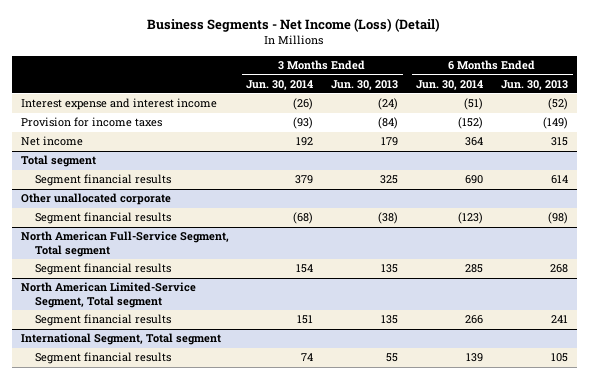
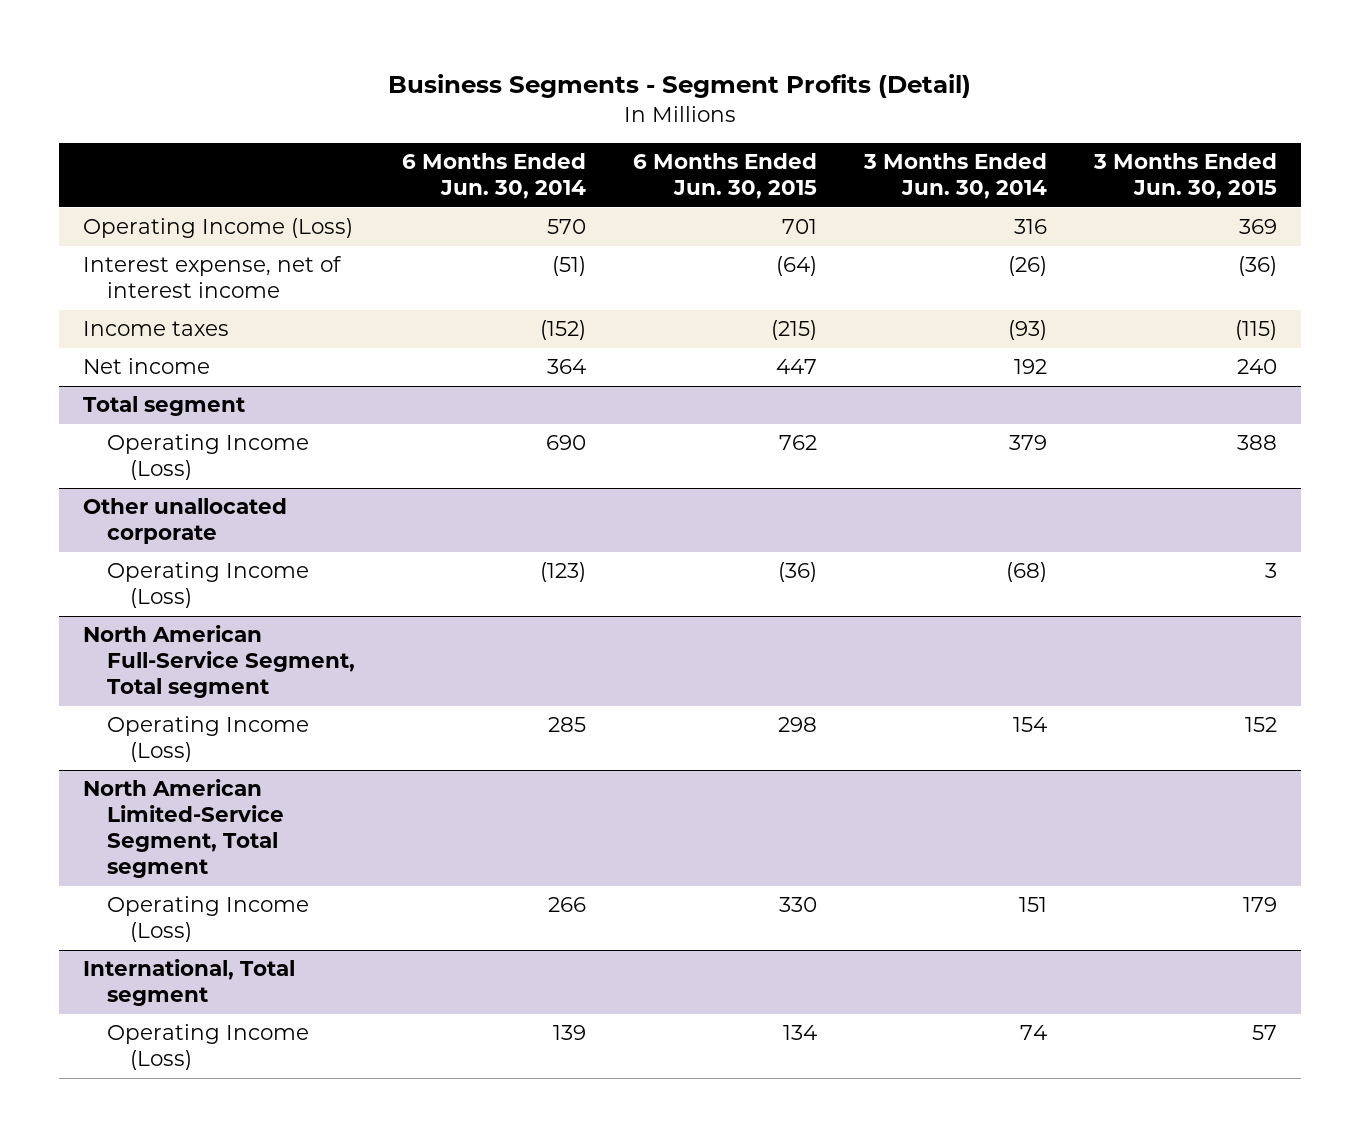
[147,18,441,33] Business Segments - Net Income (Loss) (Detail) -> [388,73,972,98] Business Segments - Segment Profits (Detail)
[331,79,399,90] Jun. 30, 2013 -> none
[501,79,569,90] Jun. 30, 2013 -> none
none -> [633,153,818,200] 6 Months Ended Jun. 30, 2015
none -> [1093,153,1278,200] 3 Months Ended Jun. 30, 2015
none -> [83,218,354,239] Operating Income (Loss)
[20,98,217,111] Interest expense and interest income -> [83,256,343,299] Interest expense, net of interest income
[20,117,162,128] Provision for income taxes -> [83,321,230,337] Income taxes
[35,174,172,187] Segment financial results -> [106,434,309,481] Operating Income (Loss)
[35,212,172,225] Segment financial results -> [106,562,309,609] Operating Income (Loss)
[35,263,172,276] Segment financial results -> [106,716,309,763] Operating Income (Loss)
[35,314,172,327] Segment financial results -> [106,896,309,943] Operating Income (Loss)
[20,333,221,346] International Segment, Total segment -> [83,959,296,1007] International, Total segment
[35,352,172,365] Segment financial results -> [106,1024,309,1071] Operating Income (Loss)

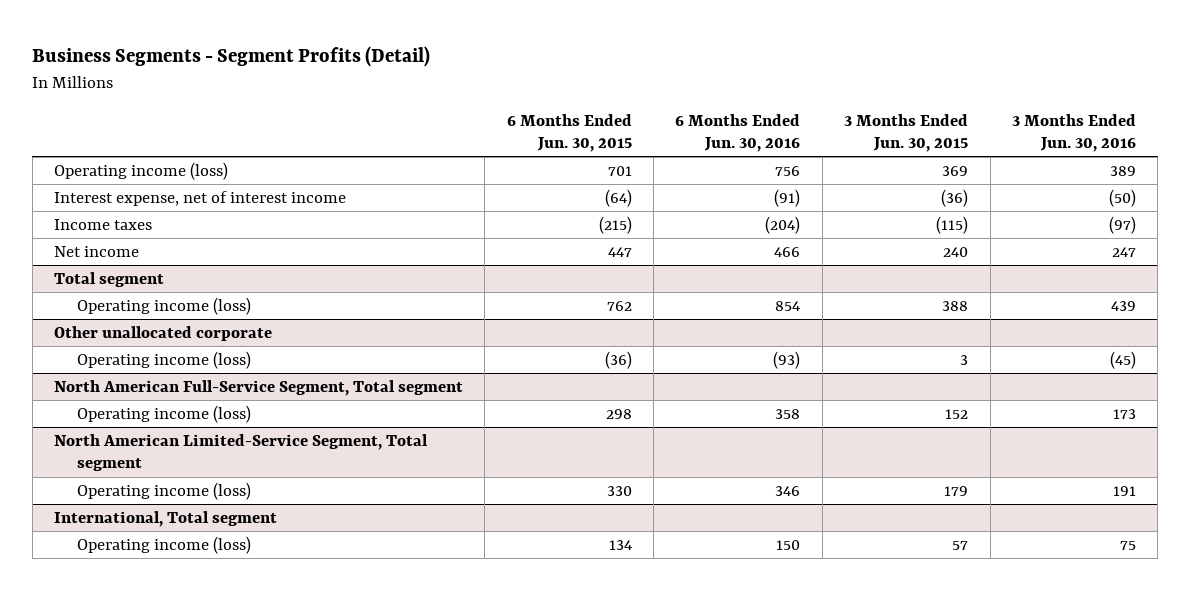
[401,153,586,200] 6 Months Ended Jun. 30, 2014 -> none
[863,153,1048,200] 3 Months Ended Jun. 30, 2014 -> none
none -> [675,113,801,153] 6 Months Ended Jun. 30, 2016
none -> [1011,113,1136,153] 3 Months Ended Jun. 30, 2016
[83,218,354,239] Operating Income (Loss) -> [53,162,228,181] Operating income (loss)
[106,434,309,481] Operating Income (Loss) -> [76,297,251,316] Operating income (loss)
[106,562,309,609] Operating Income (Loss) -> [76,351,251,370] Operating income (loss)
[106,716,309,763] Operating Income (Loss) -> [76,405,251,424] Operating income (loss)
[106,896,309,943] Operating Income (Loss) -> [76,482,251,501] Operating income (loss)
[106,1024,309,1071] Operating Income (Loss) -> [76,536,251,555] Operating income (loss)

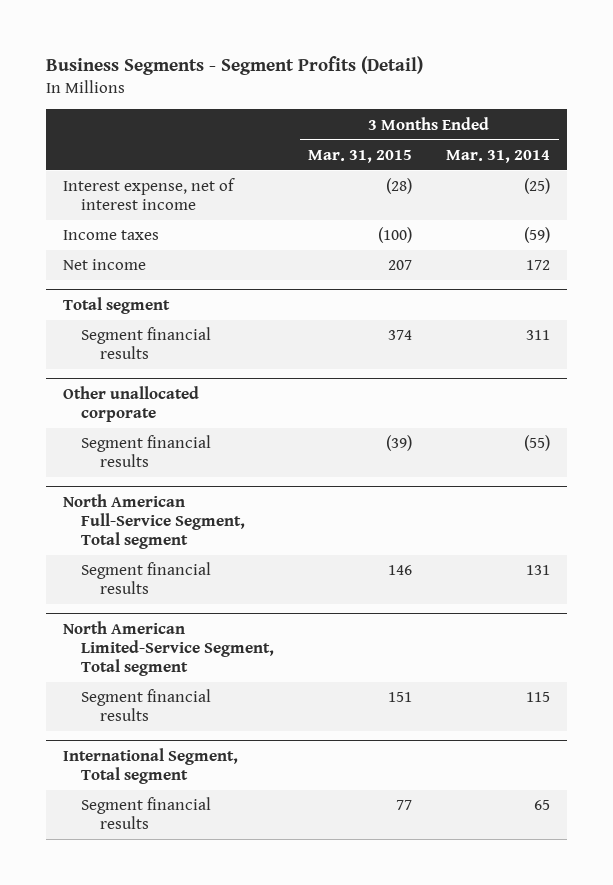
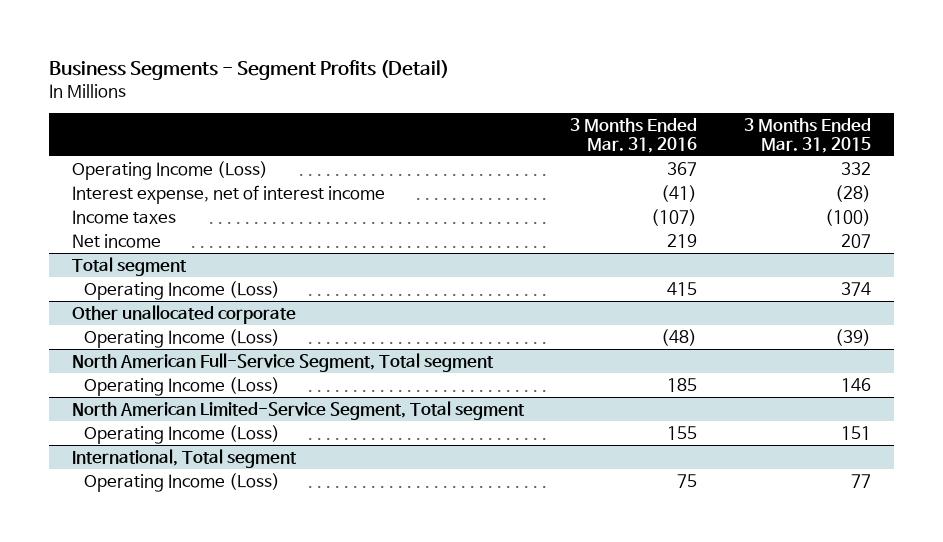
[446,149,551,163] Mar. 31, 2014 -> none
none -> [570,117,698,153] 3 Months Ended Mar. 31, 2016
none -> [72,160,269,180] Operating Income (Loss)
[81,327,212,360] Segment financial results -> [84,280,281,300] Operating Income (Loss)
[81,435,212,468] Segment financial results -> none
none -> [84,328,281,348] Operating Income (Loss)
[81,562,212,595] Segment financial results -> [84,376,281,396] Operating Income (Loss)
[81,797,212,830] Segment financial results -> none
[81,689,212,722] Segment financial results -> [84,424,281,444] Operating Income (Loss)
[62,747,238,785] International Segment, Total segment -> [72,448,298,468] International, Total segment
none -> [84,472,281,492] Operating Income (Loss)

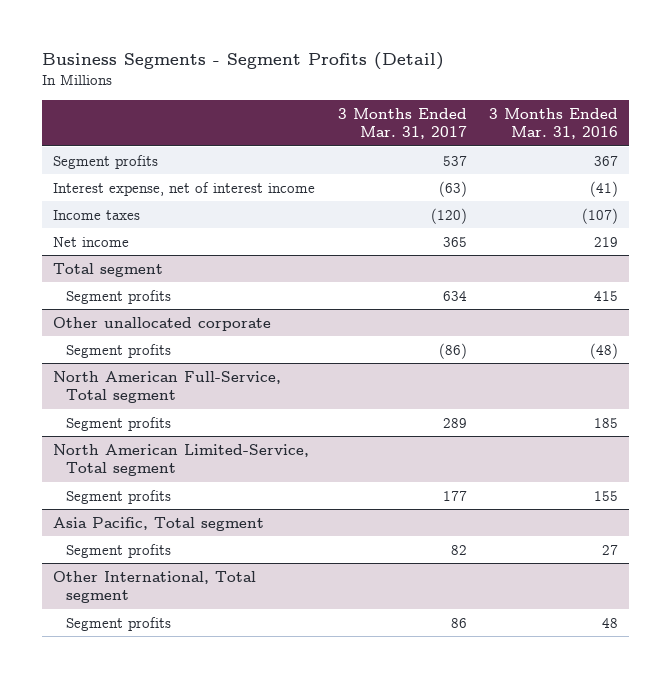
[743,117,871,153] 3 Months Ended Mar. 31, 2015 -> none
none -> [337,107,467,140] 3 Months Ended Mar. 31, 2017
[72,160,269,180] Operating Income (Loss) -> [53,154,159,169] Segment profits
[84,280,281,300] Operating Income (Loss) -> [65,289,171,304] Segment profits
[84,472,281,492] Operating Income (Loss) -> none
[84,328,281,348] Operating Income (Loss) -> [65,343,171,358] Segment profits
[72,352,495,372] North American Full-Service Segment, Total segment -> [53,370,282,404] North American Full-Service, Total segment
[84,376,281,396] Operating Income (Loss) -> [65,416,171,431] Segment profits
[72,400,526,420] North American Limited-Service Segment, Total segment -> [53,443,310,477] North American Limited-Service, Total segment
[84,424,281,444] Operating Income (Loss) -> [65,489,171,504] Segment profits
none -> [53,516,265,531] Asia Pacific, Total segment
none -> [65,543,171,558] Segment profits
[72,448,298,468] International, Total segment -> [53,570,257,604] Other International, Total segment
none -> [65,616,171,631] Segment profits

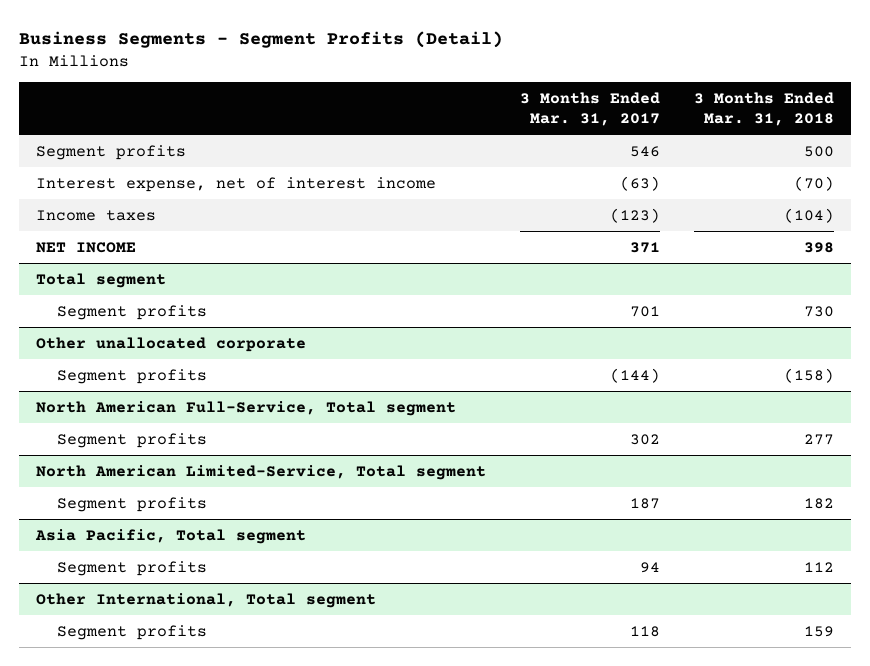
[488,107,618,140] 3 Months Ended Mar. 31, 2016 -> none
none -> [694,91,835,127] 3 Months Ended Mar. 31, 2018
[442,155,467,166] 537 -> [629,145,660,157] 546
[430,207,467,224] (120) -> [609,207,660,223] (123)
[53,236,130,247] Net income -> [35,241,136,253] NET INCOME
[442,236,467,247] 365 -> [629,241,660,253] 371
[442,290,467,301] 634 -> [629,305,660,317] 701
[438,342,467,359] (86) -> [609,367,660,383] (144)
[442,417,467,428] 289 -> [629,433,660,445] 302
[442,490,467,501] 177 -> [629,497,660,509] 187
[450,544,467,555] 82 -> [639,561,660,573] 94
[450,617,467,628] 86 -> [629,625,660,637] 118

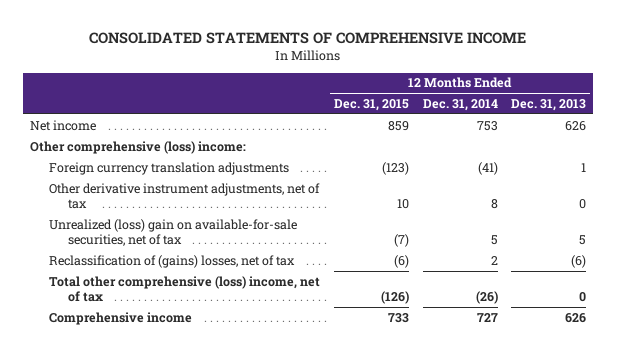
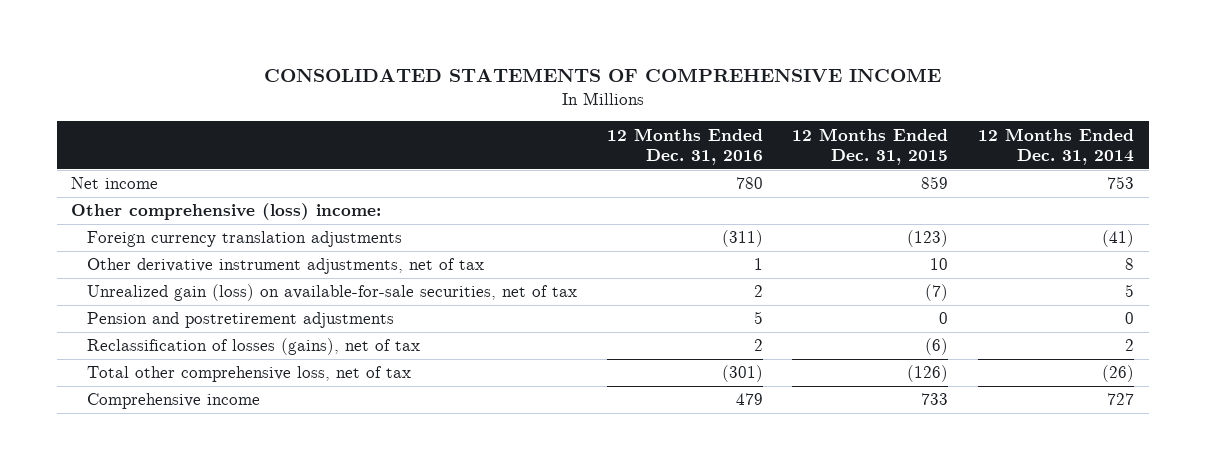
[511,99,587,112] Dec. 31, 2013 -> none
none -> [606,127,763,165] 12 Months Ended Dec. 31, 2016
[48,218,297,247] Unrealized (loss) gain on available-for-sale securities, net of tax -> [87,284,578,302] Unrealized gain (loss) on available-for-sale securities, net of tax
none -> [87,312,395,329] Pension and postretirement adjustments
[48,254,295,268] Reclassification of (gains) losses, net of tax -> [87,338,421,356] Reclassification of losses (gains), net of tax
[48,275,320,303] Total other comprehensive (loss) income, net of tax -> [87,366,412,383] Total other comprehensive loss, net of tax

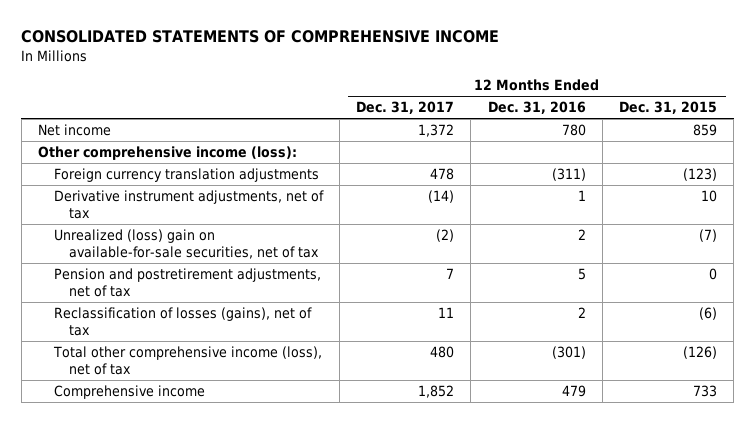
[977,127,1134,165] 12 Months Ended Dec. 31, 2014 -> none
none -> [356,101,455,115] Dec. 31, 2017
[71,203,382,221] Other comprehensive (loss) income: -> [38,145,298,160] Other comprehensive income (loss):
[87,258,485,275] Other derivative instrument adjustments, net of tax -> [53,189,324,219] Derivative instrument adjustments, net of tax
[87,284,578,302] Unrealized gain (loss) on available-for-sale securities, net of tax -> [53,228,320,259] Unrealized (loss) gain on available-for-sale securities, net of tax
[87,312,395,329] Pension and postretirement adjustments -> [53,267,321,297] Pension and postretirement adjustments, net of tax
[87,366,412,383] Total other comprehensive loss, net of tax -> [52,345,322,375] Total other comprehensive income (loss), net of tax

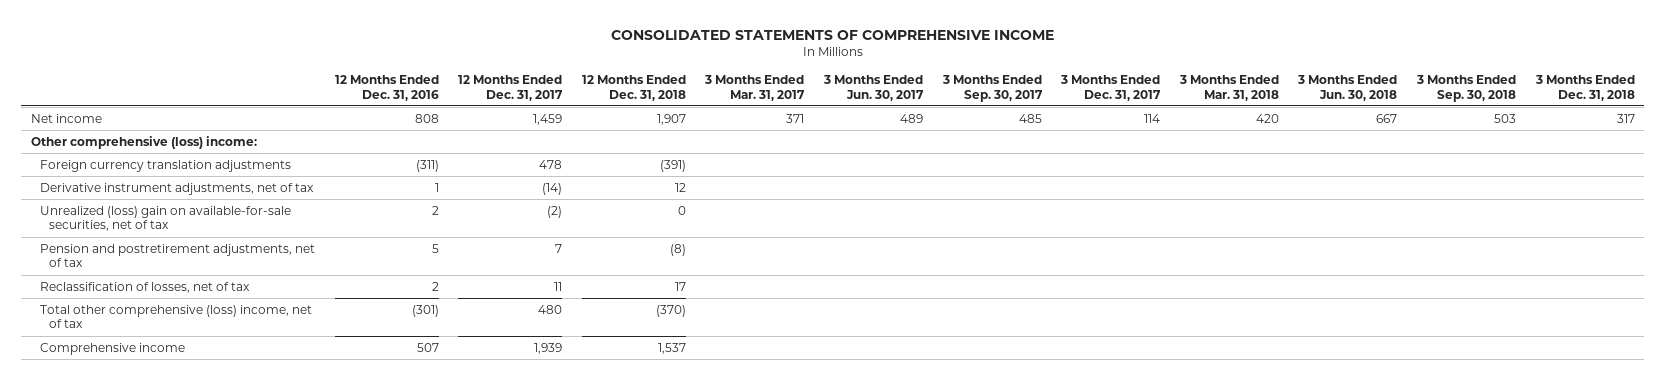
[619,101,718,115] Dec. 31, 2015 -> none
none -> [581,75,686,101] 12 Months Ended Dec. 31, 2018
none -> [704,75,806,101] 3 Months Ended Mar. 31, 2017
none -> [823,75,925,101] 3 Months Ended Jun. 30, 2017
none -> [941,75,1043,102] 3 Months Ended Sep. 30, 2017
none -> [1060,75,1162,101] 3 Months Ended Dec. 31, 2017
none -> [1178,75,1279,101] 3 Months Ended Mar. 31, 2018
none -> [1297,75,1398,101] 3 Months Ended Jun. 30, 2018
none -> [1415,75,1516,102] 3 Months Ended Sep. 30, 2018
none -> [1534,75,1635,101] 3 Months Ended Dec. 31, 2018
[418,123,455,137] 1,372 -> [533,113,563,125] 1,459
[561,123,586,136] 780 -> [414,113,439,123] 808
[38,145,298,160] Other comprehensive income (loss): -> [30,135,257,149] Other comprehensive (loss) income:
[53,306,312,336] Reclassification of losses (gains), net of tax -> [40,281,251,293] Reclassification of losses, net of tax
[52,345,322,375] Total other comprehensive income (loss), net of tax -> [40,304,313,329] Total other comprehensive (loss) income, net of tax
[418,384,455,398] 1,852 -> [534,342,563,354] 1,939
[561,384,586,397] 479 -> [416,342,439,352] 507

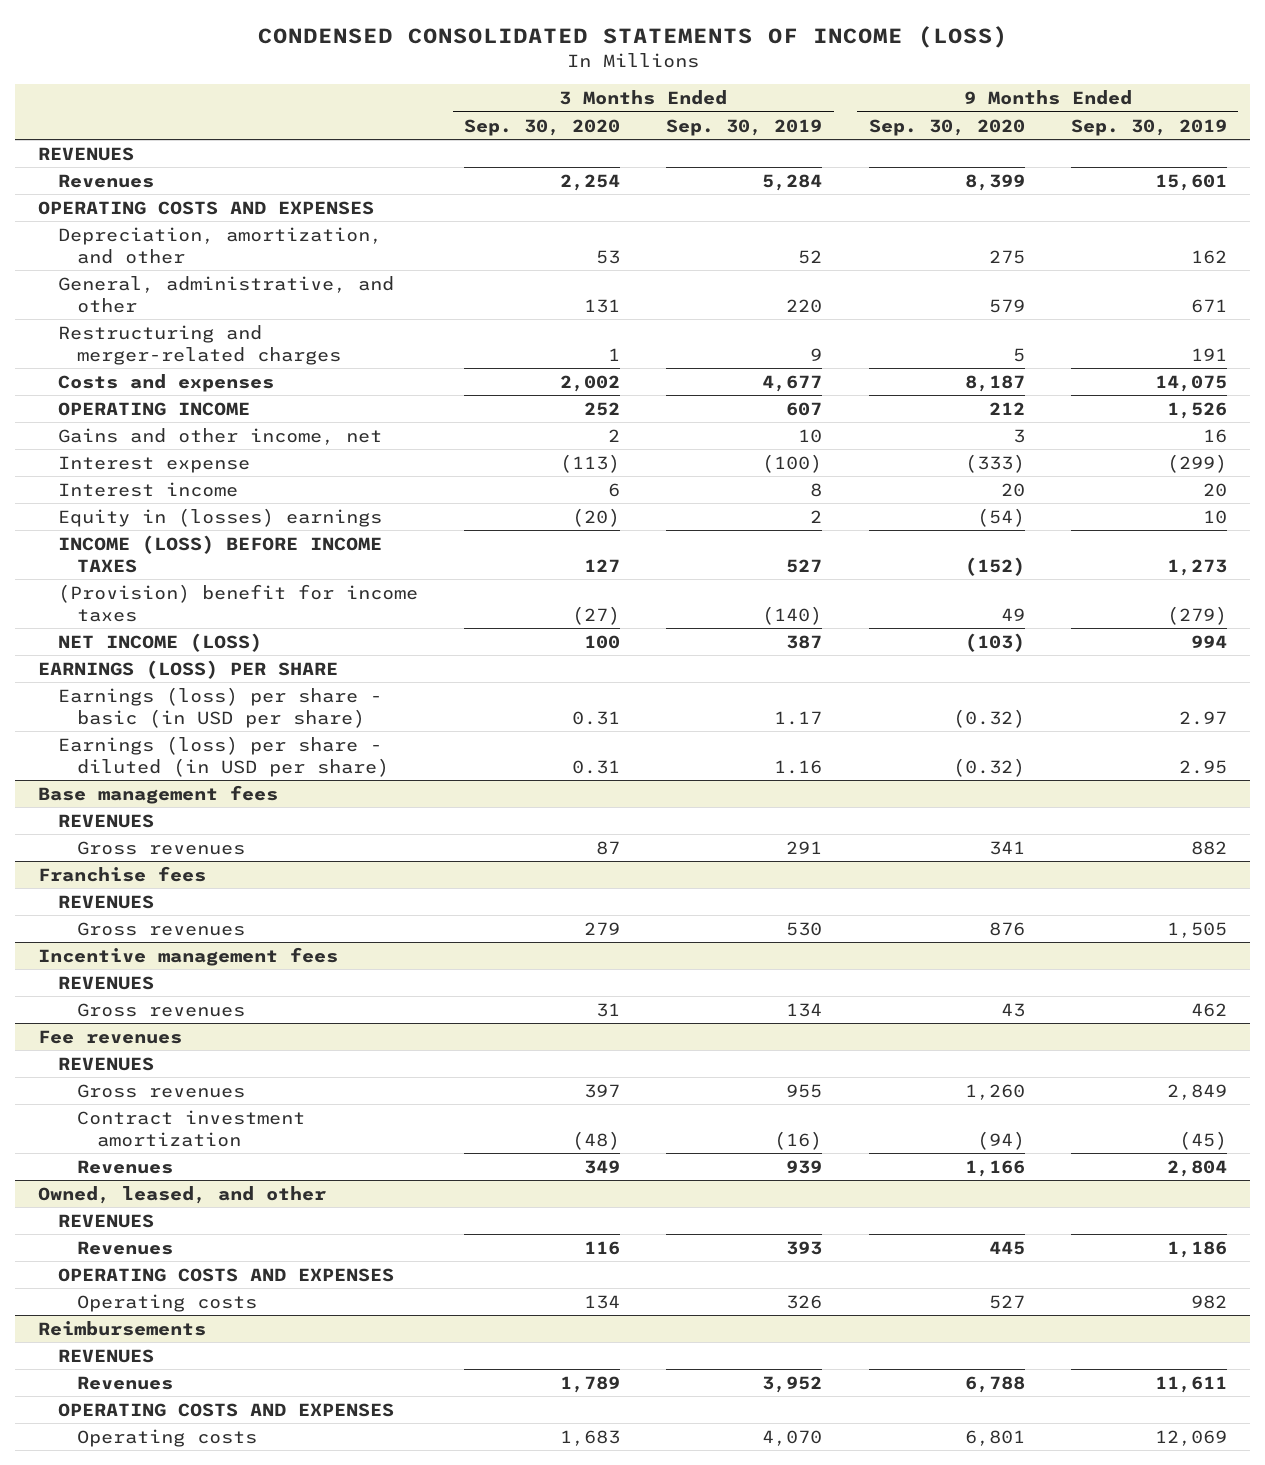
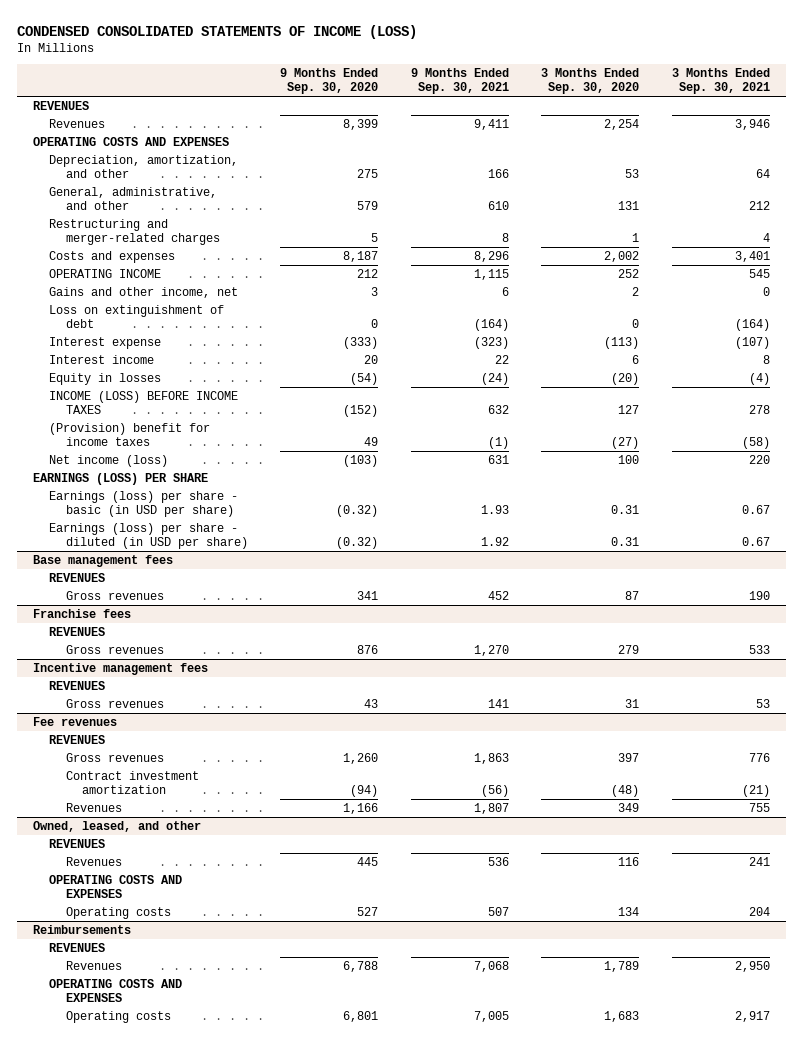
[666,118,823,136] Sep. 30, 2019 -> none
[1070,118,1227,136] Sep. 30, 2019 -> none
none -> [410,68,509,95] 9 Months Ended Sep. 30, 2021
none -> [671,68,770,95] 3 Months Ended Sep. 30, 2021
none -> [49,304,225,329] Loss on extinguishment of debt
[57,507,382,527] Equity in (losses) earnings -> [49,372,162,385] Equity in losses
[57,632,262,652] NET INCOME (LOSS) -> [49,454,169,467] Net income (loss)

